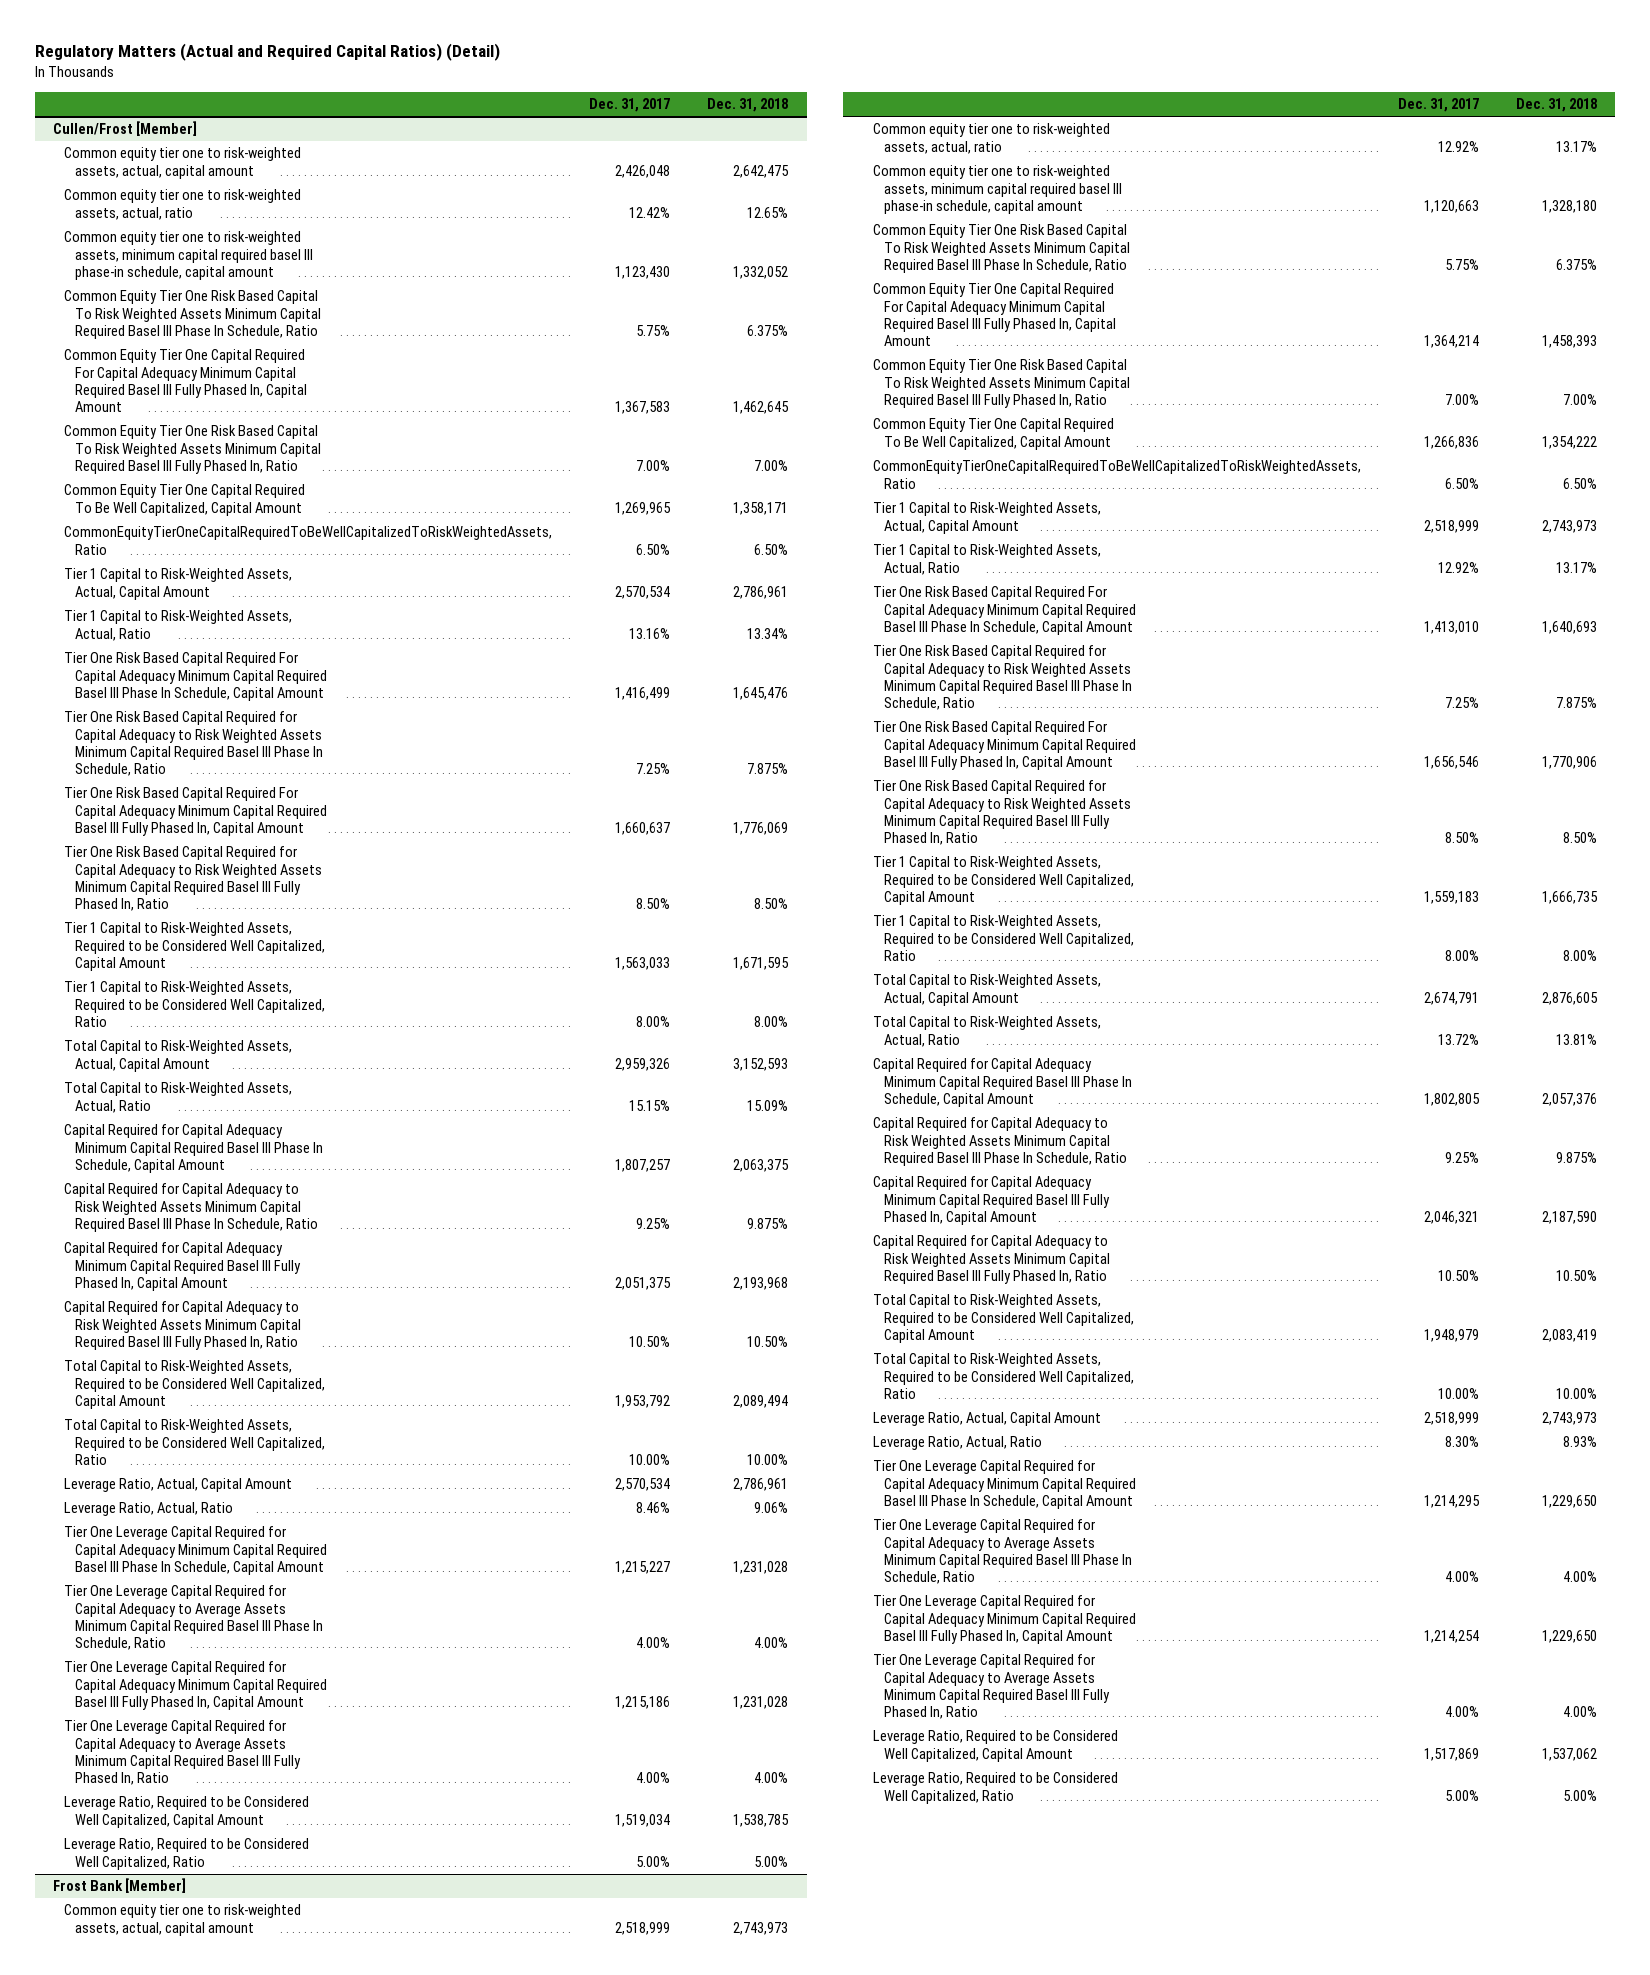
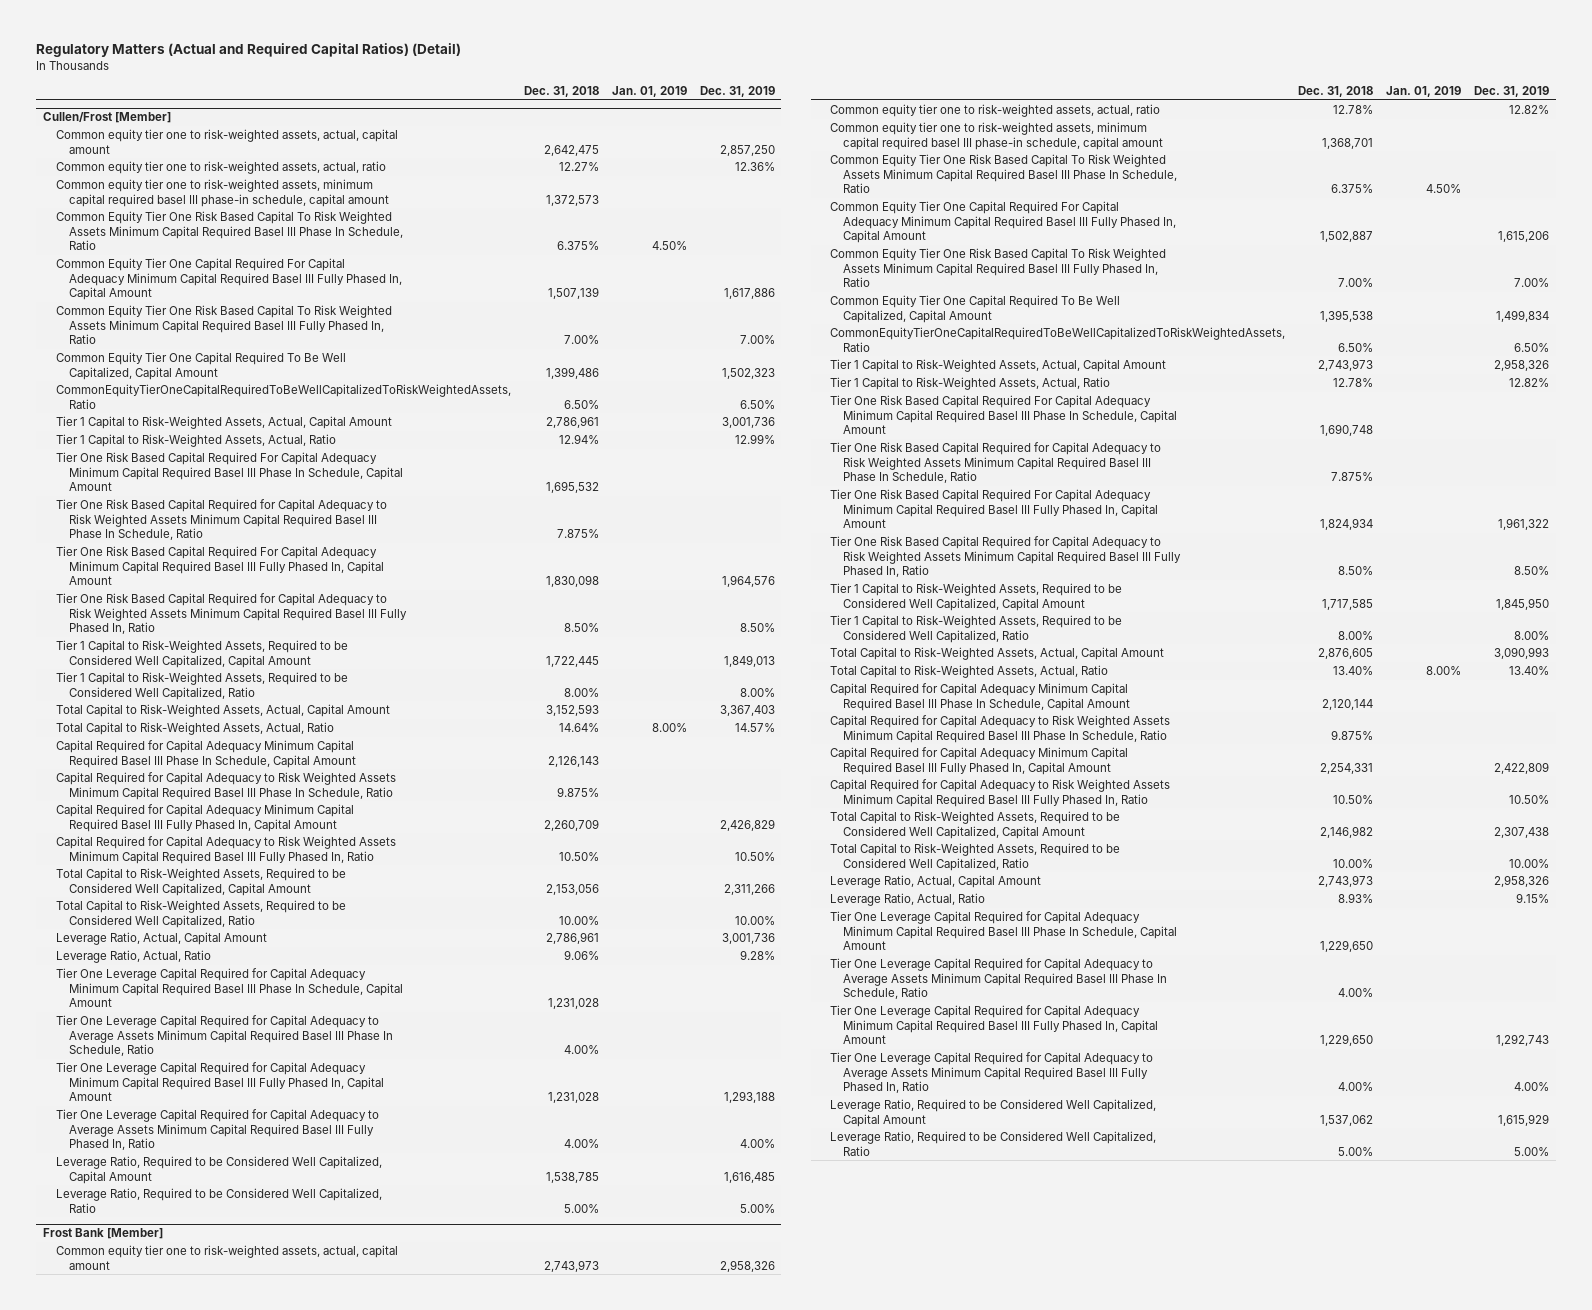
[589,98,671,113] Dec. 31, 2017 -> none
none -> [611,86,687,98] Jan. 01, 2019
none -> [699,86,775,98] Dec. 31, 2019
[747,206,789,218] 12.65% -> [558,162,599,172] 12.27%
[733,266,789,280] 1,332,052 -> [545,194,599,206] 1,372,573
[733,401,790,415] 1,462,645 -> [547,286,599,299] 1,507,139
[733,501,789,515] 1,358,171 -> [545,366,599,379] 1,399,486
[747,627,789,639] 13.34% -> [558,434,599,445] 12.94%
[733,687,789,701] 1,645,476 -> [545,480,599,493] 1,695,532
[733,822,789,836] 1,776,069 -> [545,574,599,587] 1,830,098
[733,957,790,971] 1,671,595 -> [545,655,599,667] 1,722,445
[747,1099,789,1111] 15.09% -> [558,723,599,733] 14.64%
[733,1159,790,1173] 2,063,375 -> [547,755,599,767] 2,126,143
[733,1277,789,1291] 2,193,968 -> [543,818,599,831] 2,260,709
[733,1395,789,1409] 2,089,494 -> [545,883,599,895] 2,153,056
[1555,140,1597,152] 13.17% -> [1333,105,1374,115] 12.78%
[1541,200,1597,214] 1,328,180 -> [1322,137,1374,149] 1,368,701
[1541,335,1597,349] 1,458,393 -> [1320,230,1374,242] 1,502,887
[1541,435,1597,449] 1,354,222 -> [1320,309,1374,322] 1,395,538
[1555,561,1597,573] 13.17% -> [1333,378,1374,388] 12.78%
[1541,621,1597,635] 1,640,693 -> [1320,423,1374,436] 1,690,748
[1541,756,1597,770] 1,770,906 -> [1320,517,1374,530] 1,824,934
[1541,891,1598,905] 1,666,735 -> [1322,598,1374,610] 1,717,585
[1555,1033,1597,1045] 13.81% -> [1333,666,1374,676] 13.40%
[1541,1093,1597,1107] 2,057,376 -> [1322,698,1374,710] 2,120,144
[1541,1211,1597,1225] 2,187,590 -> [1320,762,1374,774] 2,254,331
[1541,1329,1597,1343] 2,083,419 -> [1320,825,1374,838] 2,146,982

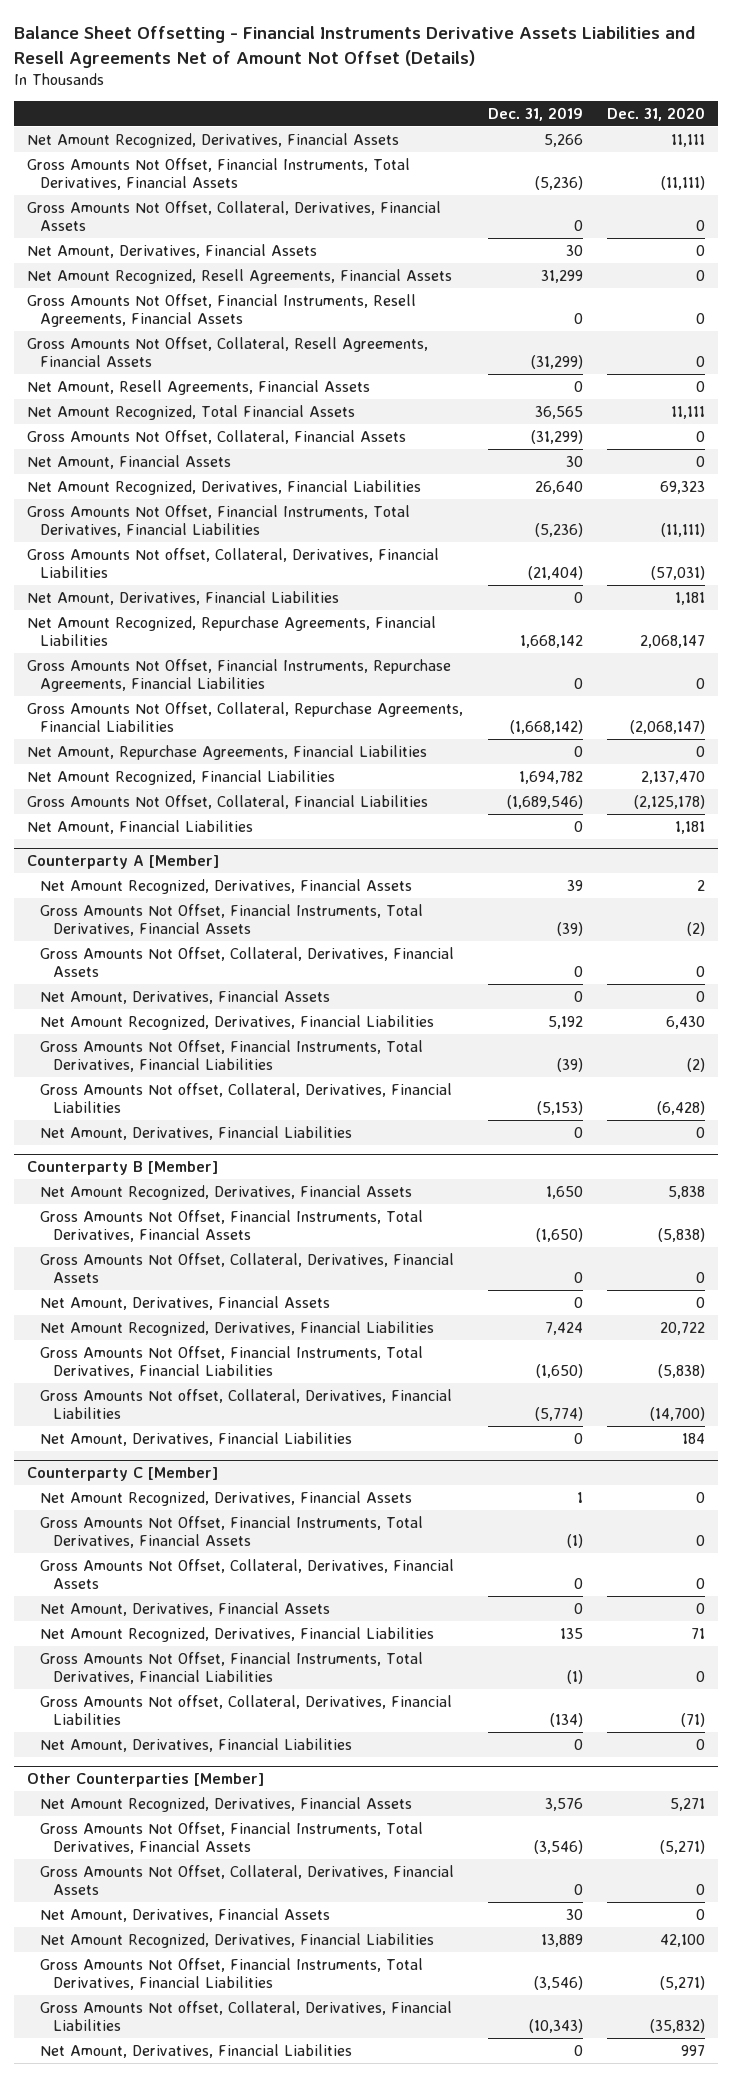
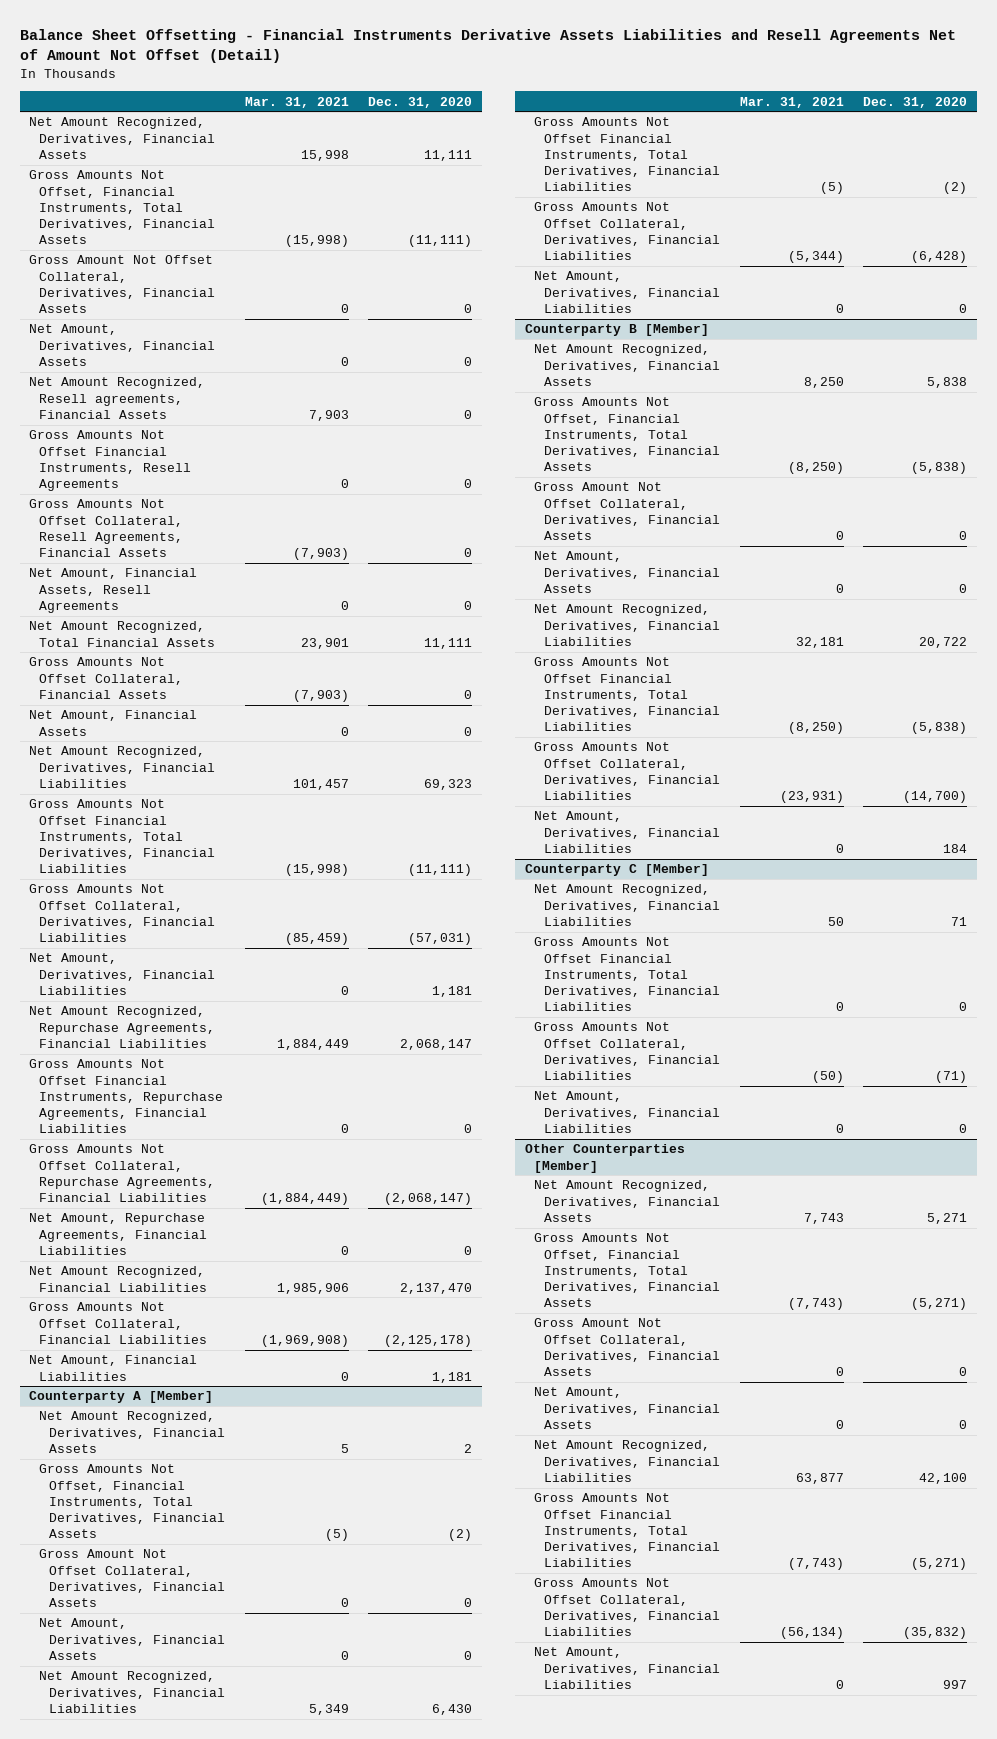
[14,26,696,68] Balance Sheet Offsetting - Financial Instruments Derivative Assets Liabilities and Resell Agreements Net of Amount Not Offset (Details) -> [19,29,956,64] Balance Sheet Offsetting - Financial Instruments Derivative Assets Liabilities and Resell Agreements Net of Amount Not Offset (Detail)
[487,107,583,122] Dec. 31, 2019 -> none
none -> [244,96,349,108] Mar. 31, 2021
[26,200,441,232] Gross Amounts Not Offset, Collateral, Derivatives, Financial Assets -> [29,255,216,314] Gross Amount Not Offset Collateral, Derivatives, Financial Assets
[26,268,452,284] Net Amount Recognized, Resell Agreements, Financial Assets -> [29,377,206,419] Net Amount Recognized, Resell agreements, Financial Assets
[26,293,416,328] Gross Amounts Not Offset, Financial Instruments, Resell Agreements, Financial Assets -> [29,430,192,492] Gross Amounts Not Offset Financial Instruments, Resell Agreements
[26,336,428,368] Gross Amounts Not Offset, Collateral, Resell Agreements, Financial Assets -> [29,499,184,558] Gross Amounts Not Offset Collateral, Resell Agreements, Financial Assets
[26,379,370,395] Net Amount, Resell Agreements, Financial Assets -> [29,568,198,613] Net Amount, Financial Assets, Resell Agreements
[26,429,406,444] Gross Amounts Not Offset, Collateral, Financial Assets -> [29,657,184,699] Gross Amounts Not Offset Collateral, Financial Assets
[26,504,410,538] Gross Amounts Not Offset, Financial Instruments, Total Derivatives, Financial Liabilities -> [29,799,216,874] Gross Amounts Not Offset Financial Instruments, Total Derivatives, Financial Liabilities
[26,547,439,579] Gross Amounts Not offset, Collateral, Derivatives, Financial Liabilities -> [29,884,216,943] Gross Amounts Not Offset Collateral, Derivatives, Financial Liabilities
[26,658,451,693] Gross Amounts Not Offset, Financial Instruments, Repurchase Agreements, Financial Liabilities -> [29,1059,224,1134] Gross Amounts Not Offset Financial Instruments, Repurchase Agreements, Financial Liabilities
[26,701,463,733] Gross Amounts Not Offset, Collateral, Repurchase Agreements, Financial Liabilities -> [29,1144,216,1203] Gross Amounts Not Offset Collateral, Repurchase Agreements, Financial Liabilities
[26,794,428,809] Gross Amounts Not Offset, Collateral, Financial Liabilities -> [29,1302,208,1344] Gross Amounts Not Offset Collateral, Financial Liabilities
[39,946,454,978] Gross Amounts Not Offset, Collateral, Derivatives, Financial Assets -> [39,1549,226,1608] Gross Amount Not Offset Collateral, Derivatives, Financial Assets
[39,1039,423,1073] Gross Amounts Not Offset, Financial Instruments, Total Derivatives, Financial Liabilities -> [534,117,721,192] Gross Amounts Not Offset Financial Instruments, Total Derivatives, Financial Liabilities
[39,1082,452,1114] Gross Amounts Not offset, Collateral, Derivatives, Financial Liabilities -> [534,202,721,261] Gross Amounts Not Offset Collateral, Derivatives, Financial Liabilities
[39,1252,454,1284] Gross Amounts Not Offset, Collateral, Derivatives, Financial Assets -> [534,482,721,541] Gross Amount Not Offset Collateral, Derivatives, Financial Assets
[39,1345,423,1379] Gross Amounts Not Offset, Financial Instruments, Total Derivatives, Financial Liabilities -> [534,657,721,732] Gross Amounts Not Offset Financial Instruments, Total Derivatives, Financial Liabilities
[39,1388,452,1420] Gross Amounts Not offset, Collateral, Derivatives, Financial Liabilities -> [534,742,721,801] Gross Amounts Not Offset Collateral, Derivatives, Financial Liabilities
[39,1490,412,1506] Net Amount Recognized, Derivatives, Financial Assets -> none
[39,1515,423,1549] Gross Amounts Not Offset, Financial Instruments, Total Derivatives, Financial Assets -> none
[39,1558,454,1590] Gross Amounts Not Offset, Collateral, Derivatives, Financial Assets -> none
[39,1601,330,1616] Net Amount, Derivatives, Financial Assets -> none
[39,1651,423,1685] Gross Amounts Not Offset, Financial Instruments, Total Derivatives, Financial Liabilities -> [534,937,721,1012] Gross Amounts Not Offset Financial Instruments, Total Derivatives, Financial Liabilities
[39,1694,452,1726] Gross Amounts Not offset, Collateral, Derivatives, Financial Liabilities -> [534,1022,721,1081] Gross Amounts Not Offset Collateral, Derivatives, Financial Liabilities
[39,1864,454,1896] Gross Amounts Not Offset, Collateral, Derivatives, Financial Assets -> [534,1318,721,1377] Gross Amount Not Offset Collateral, Derivatives, Financial Assets
[39,1957,423,1991] Gross Amounts Not Offset, Financial Instruments, Total Derivatives, Financial Liabilities -> [534,1493,721,1568] Gross Amounts Not Offset Financial Instruments, Total Derivatives, Financial Liabilities
[39,2000,452,2032] Gross Amounts Not offset, Collateral, Derivatives, Financial Liabilities -> [534,1578,721,1637] Gross Amounts Not Offset Collateral, Derivatives, Financial Liabilities

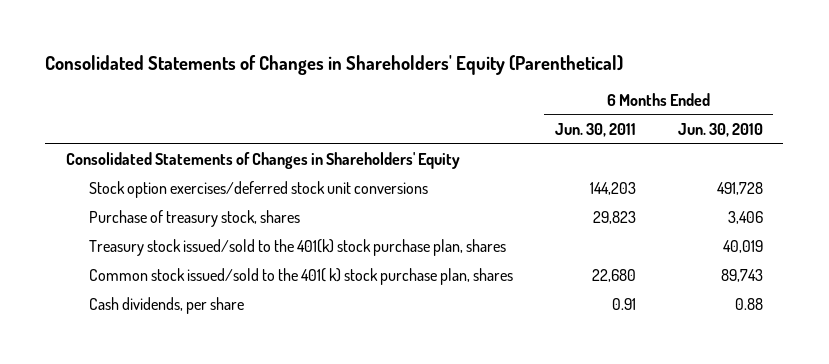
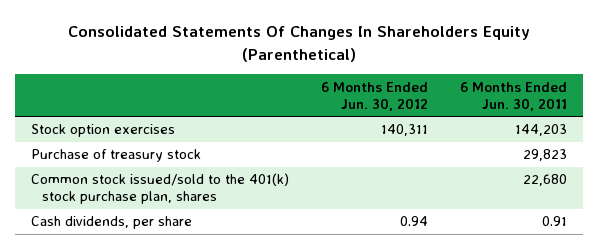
[45,54,624,75] Consolidated Statements of Changes in Shareholders' Equity (Parenthetical) -> [68,26,531,62] Consolidated Statements Of Changes In Shareholders Equity (Parenthetical)
[677,123,763,138] Jun. 30, 2010 -> none
none -> [321,81,429,111] 6 Months Ended Jun. 30, 2012
[65,152,460,170] Consolidated Statements of Changes in Shareholders' Equity -> none
[88,239,506,257] Treasury stock issued/sold to the 401(k) stock purchase plan, shares -> none
[88,181,428,199] Stock option exercises/deferred stock unit conversions -> [31,124,176,138] Stock option exercises
[88,210,300,228] Purchase of treasury stock, shares -> [31,149,202,163] Purchase of treasury stock
[88,268,513,286] Common stock issued/sold to the 401( k) stock purchase plan, shares -> [31,173,290,205] Common stock issued/sold to the 401(k) stock purchase plan, shares

